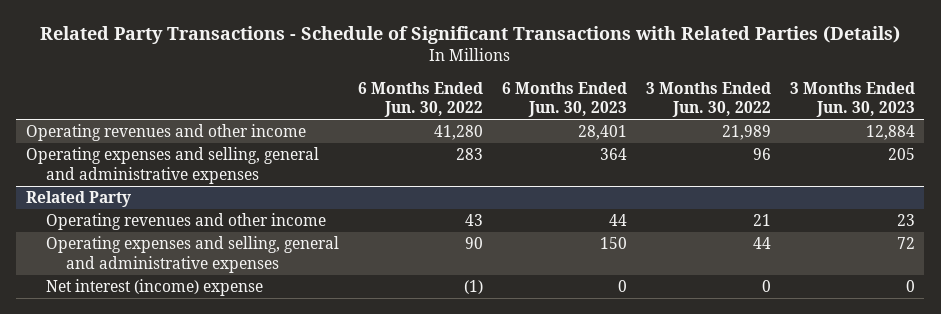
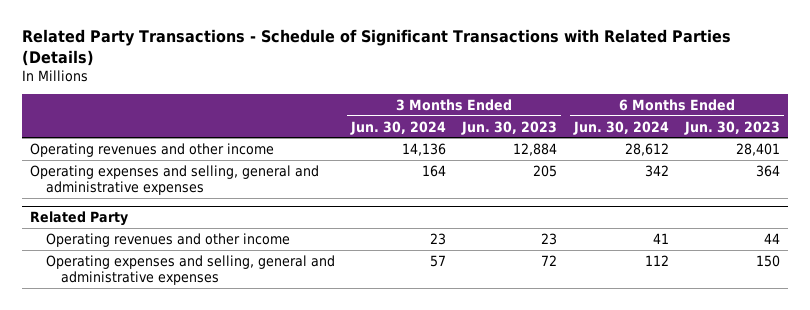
[357,81,483,118] 6 Months Ended Jun. 30, 2022 -> none
[645,81,771,118] 3 Months Ended Jun. 30, 2022 -> none
none -> [349,120,446,135] Jun. 30, 2024
none -> [572,120,669,135] Jun. 30, 2024
[46,279,264,297] Net interest (income) expense -> none

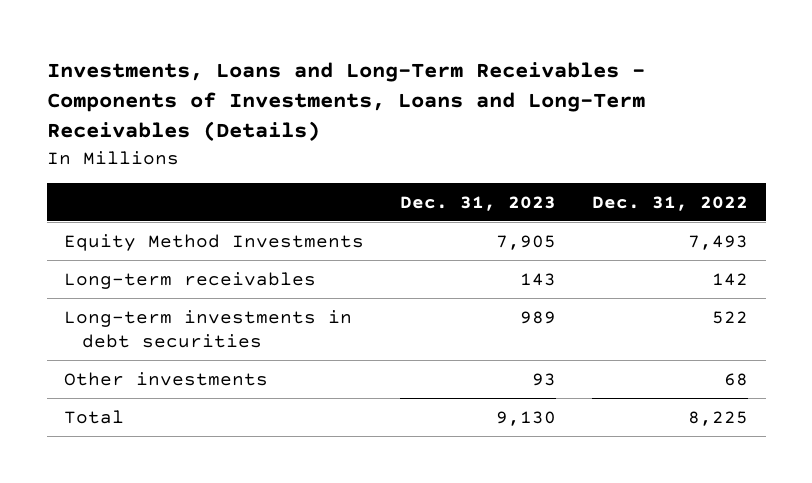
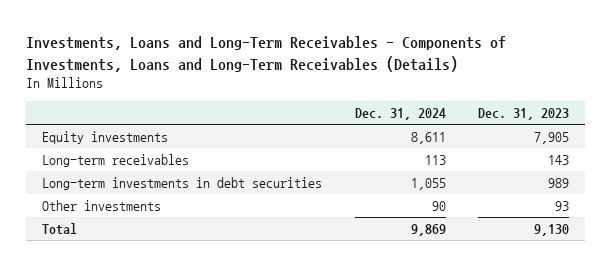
[592,195,749,211] Dec. 31, 2022 -> none
none -> [354,108,446,121] Dec. 31, 2024
[64,233,365,251] Equity Method Investments -> [42,130,169,144] Equity investments

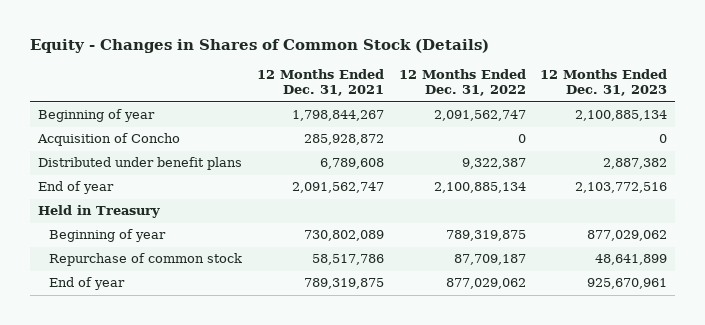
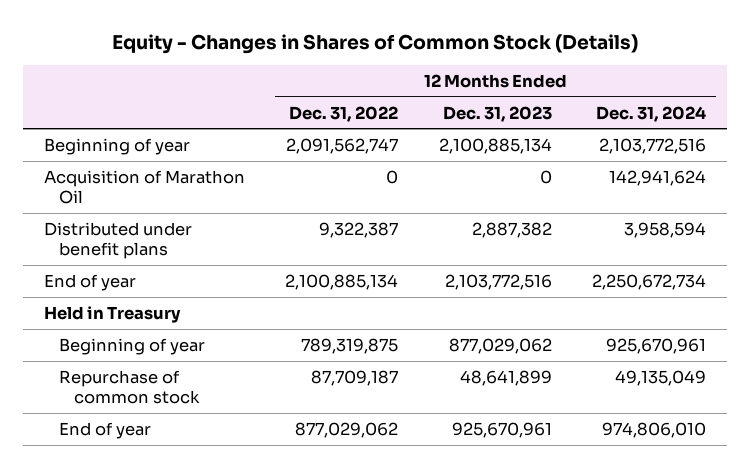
[256,68,384,97] 12 Months Ended Dec. 31, 2021 -> none
none -> [596,105,707,122] Dec. 31, 2024
[36,133,180,147] Acquisition of Concho -> [43,169,245,204] Acquisition of Marathon Oil

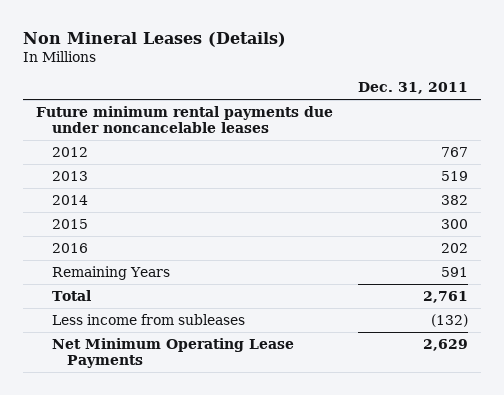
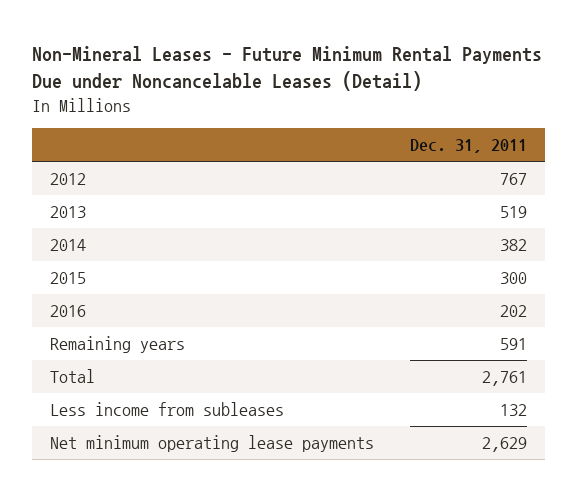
[22,31,286,47] Non Mineral Leases (Details) -> [32,45,543,92] Non-Mineral Leases - Future Minimum Rental Payments Due under Noncancelable Leases (Detail)
[35,105,333,133] Future minimum rental payments due under noncancelable leases -> none
[51,265,170,280] Remaining Years -> [50,336,186,354] Remaining years
[431,313,469,327] (132) -> [500,404,528,417] 132
[51,337,294,368] Net Minimum Operating Lease Payments -> [50,435,375,453] Net minimum operating lease payments

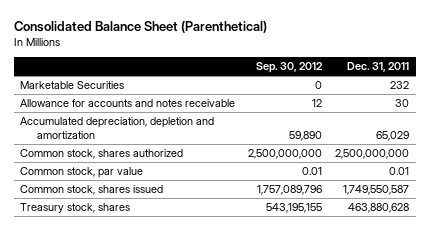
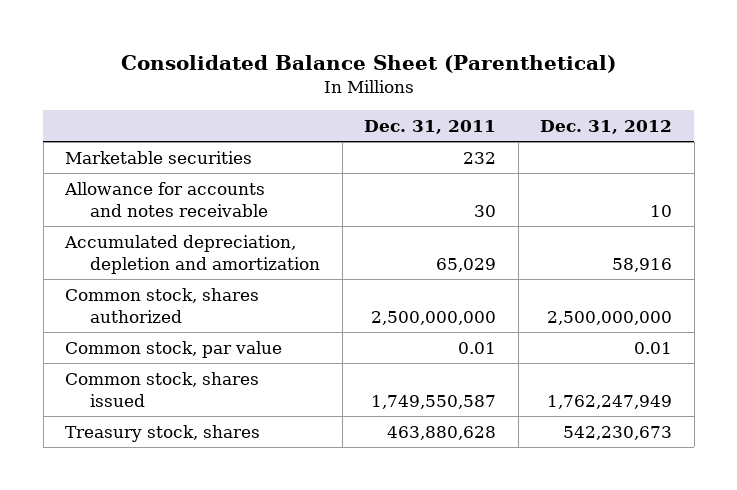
[256,62,324,74] Sep. 30, 2012 -> none
none -> [540,120,673,135] Dec. 31, 2012
[20,81,125,90] Marketable Securities -> [65,150,253,164] Marketable securities

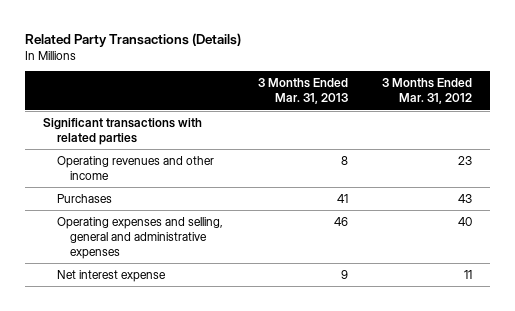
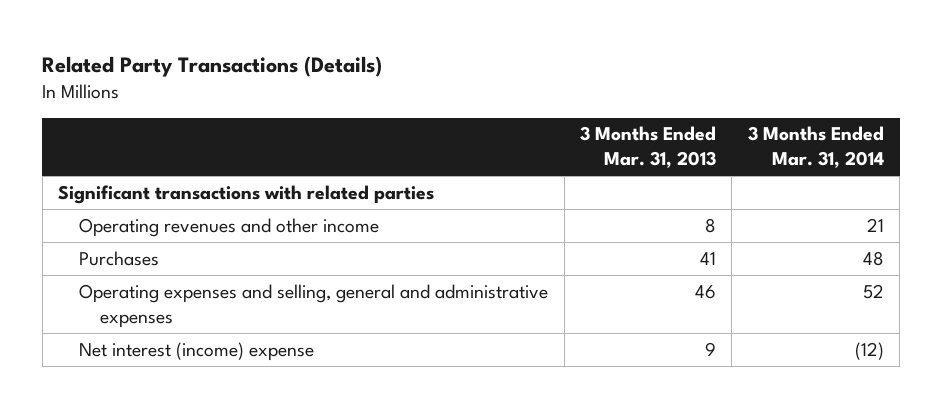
[382,78,473,105] 3 Months Ended Mar. 31, 2012 -> none
none -> [747,126,884,169] 3 Months Ended Mar. 31, 2014
[56,269,166,282] Net interest expense -> [79,341,315,361] Net interest (income) expense

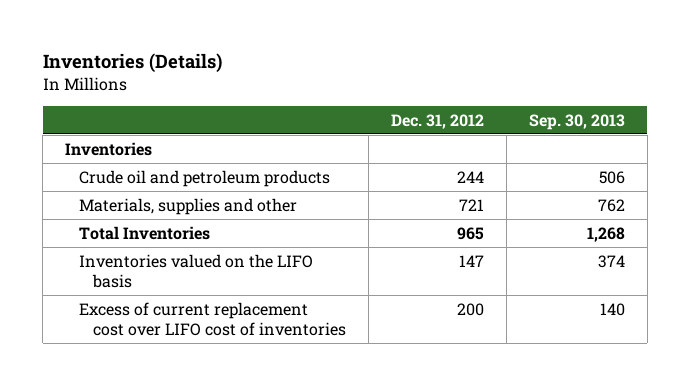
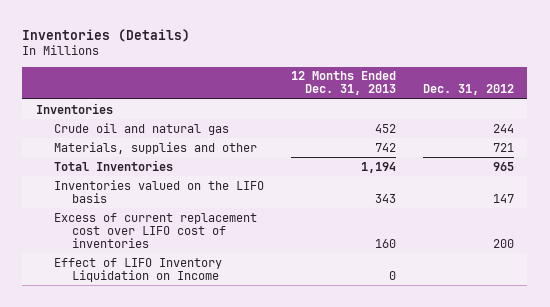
[528,113,625,130] Sep. 30, 2013 -> none
none -> [290,71,396,96] 12 Months Ended Dec. 31, 2013
[79,169,331,187] Crude oil and petroleum products -> [53,122,229,135] Crude oil and natural gas
none -> [53,257,222,282] Effect of LIFO Inventory Liquidation on Income

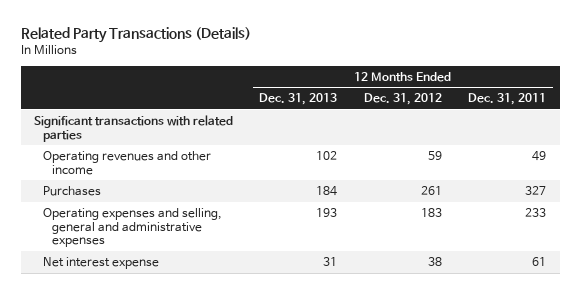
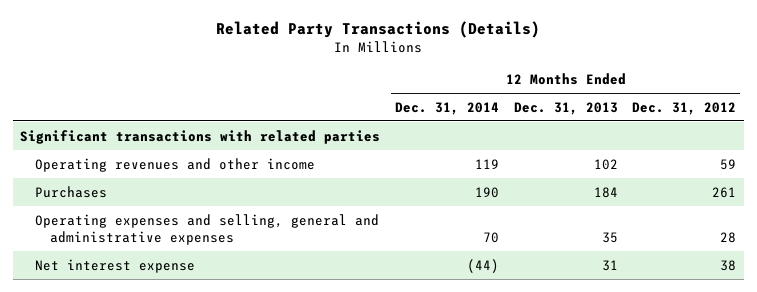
[468,93,547,106] Dec. 31, 2011 -> none
none -> [394,101,499,115] Dec. 31, 2014
[316,207,338,217] 193 -> [601,231,618,243] 35
[420,207,442,217] 183 -> [720,231,737,243] 28

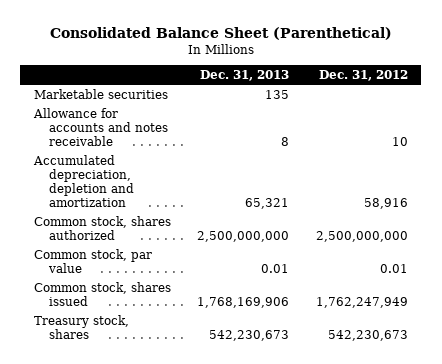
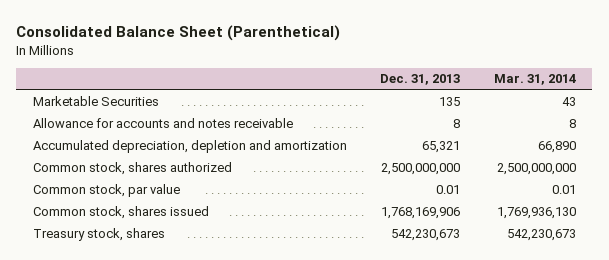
[319,69,409,81] Dec. 31, 2012 -> none
none -> [493,74,576,86] Mar. 31, 2014
[33,88,168,99] Marketable securities -> [33,95,160,106] Marketable Securities

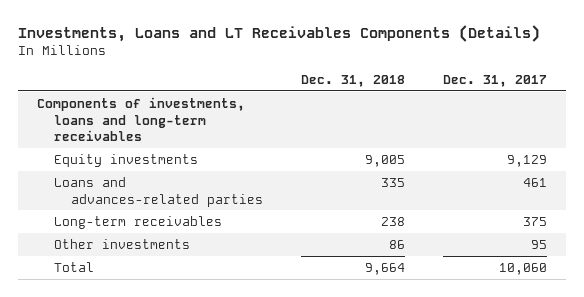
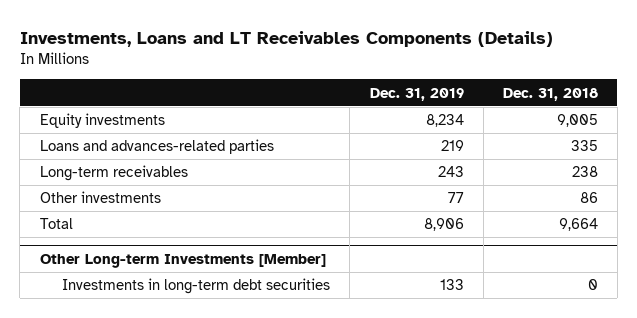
[442,75,547,88] Dec. 31, 2017 -> none
none -> [369,87,464,101] Dec. 31, 2019
[36,96,245,142] Components of investments, loans and long-term receivables -> none
none -> [39,254,326,269] Other Long-term Investments [Member]
none -> [62,278,331,295] Investments in long-term debt securities

